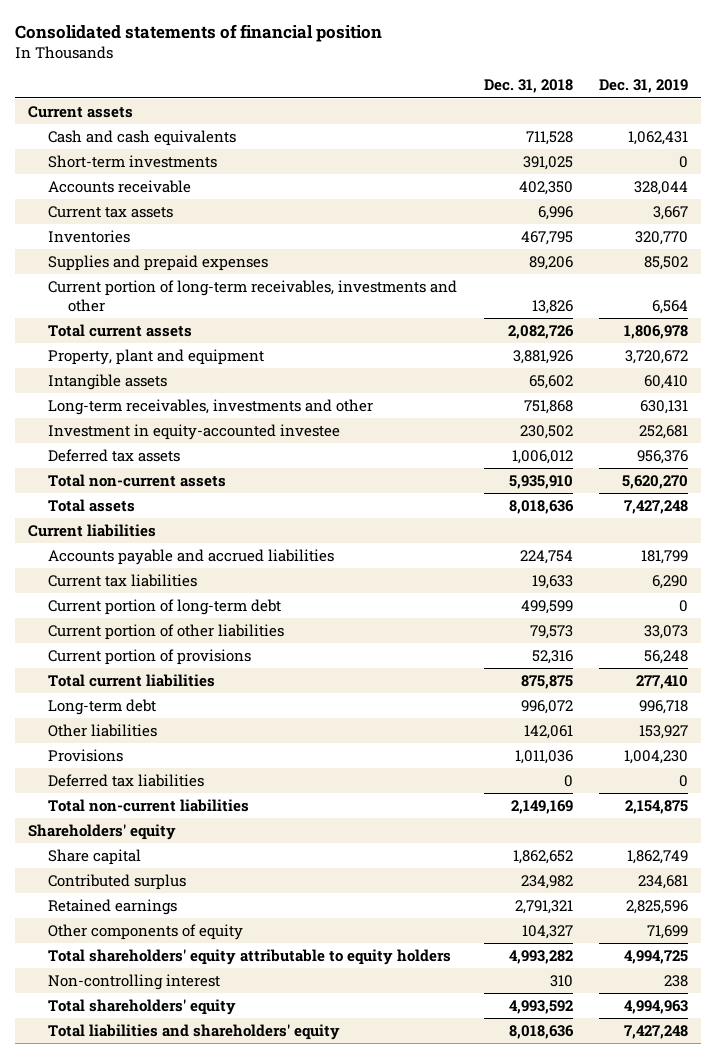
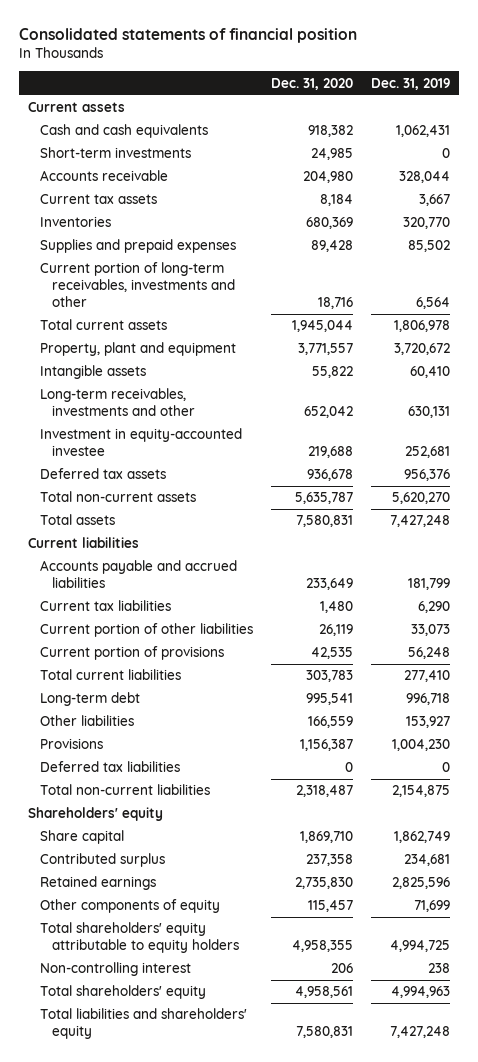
[483,79,573,94] Dec. 31, 2018 -> none
none -> [270,77,353,90] Dec. 31, 2020
[48,598,282,615] Current portion of long-term debt -> none

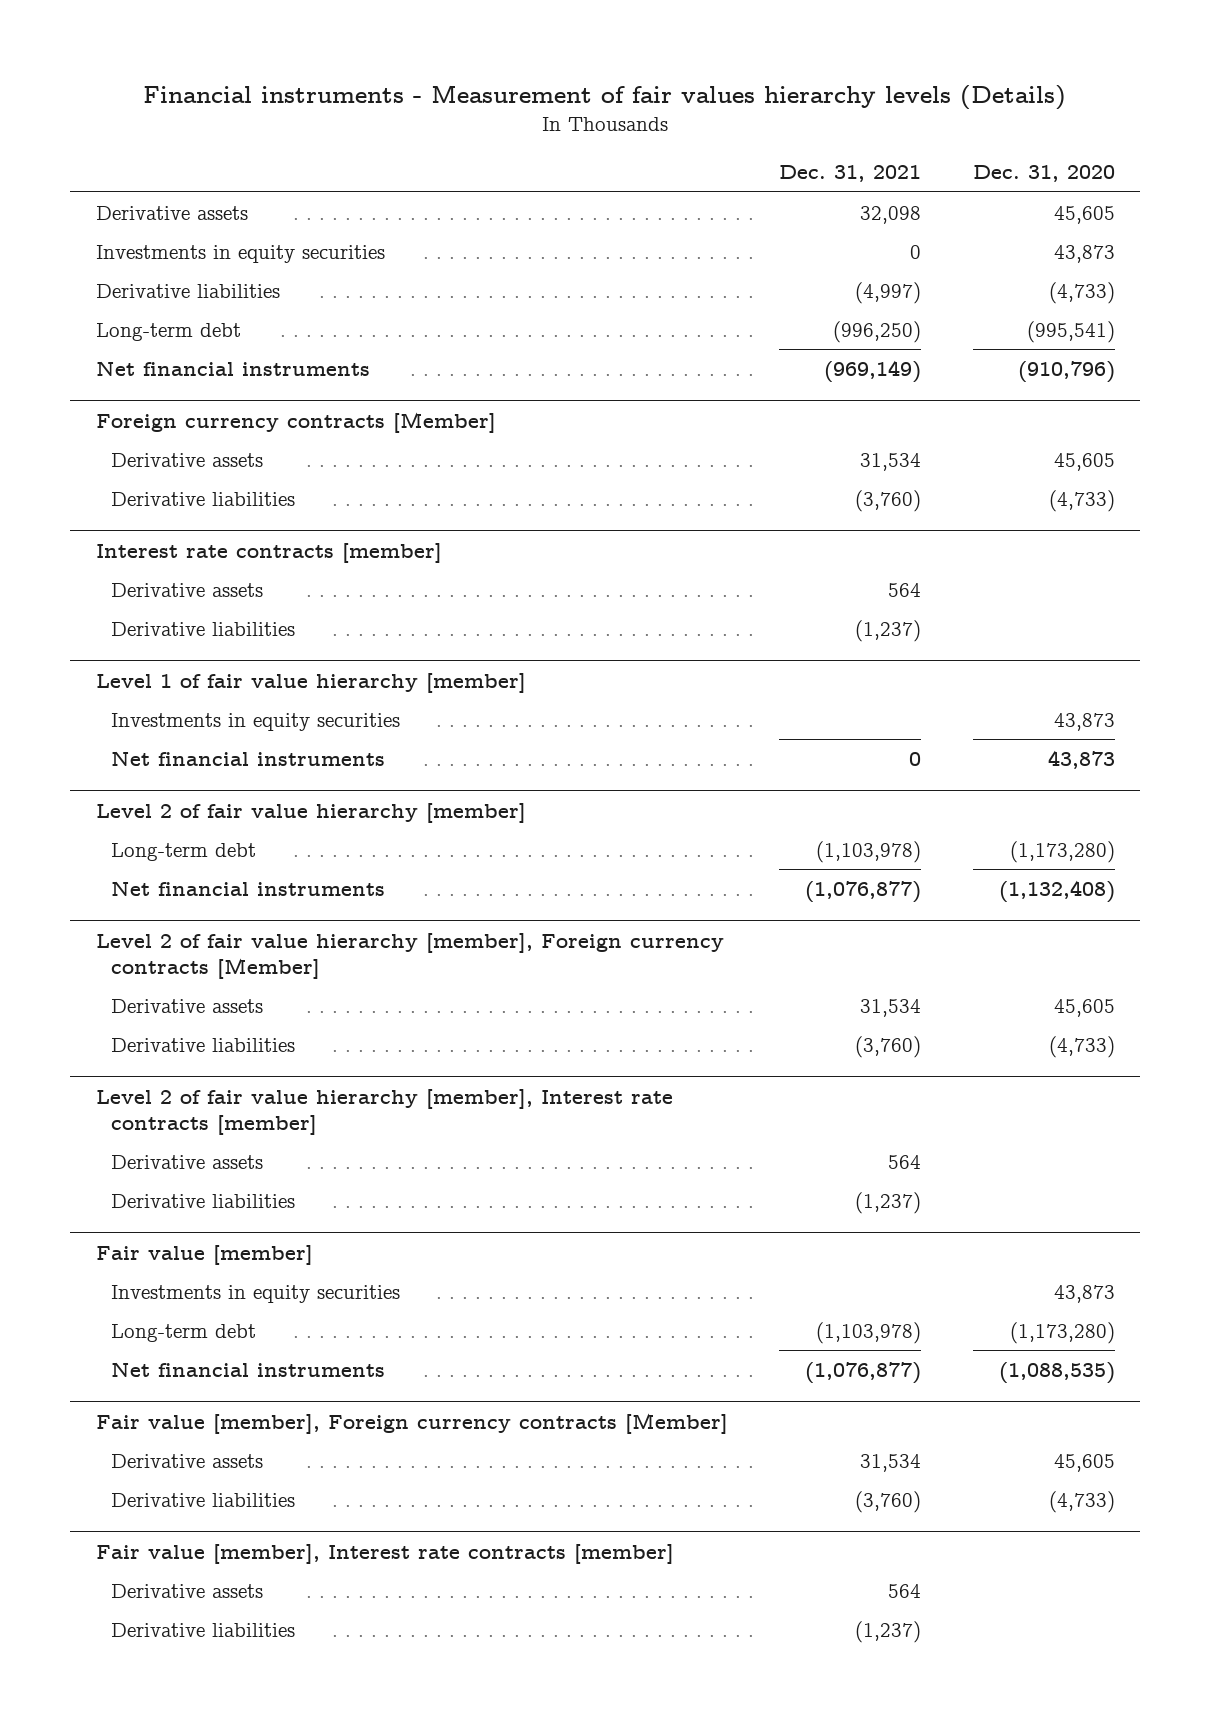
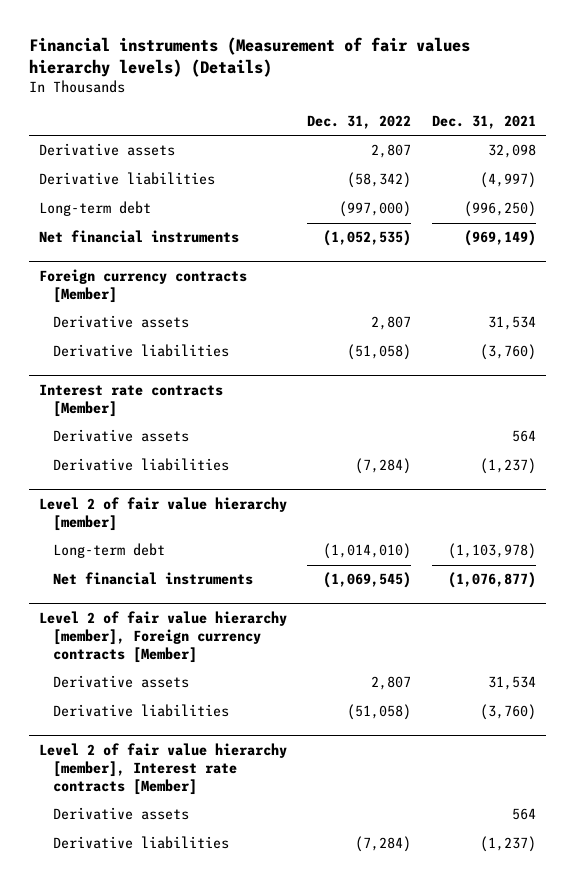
[143,85,1067,111] Financial instruments - Measurement of fair values hierarchy levels (Details) -> [28,36,470,77] Financial instruments (Measurement of fair values hierarchy levels) (Details)
[972,165,1115,183] Dec. 31, 2020 -> none
none -> [307,114,412,129] Dec. 31, 2022
[96,244,386,263] Investments in equity securities -> none
[96,542,443,563] Interest rate contracts [member] -> [38,383,223,417] Interest rate contracts [Member]
[96,672,527,693] Level 1 of fair value hierarchy [member] -> none
[111,712,401,731] Investments in equity securities -> none
[111,750,386,766] Net financial instruments -> none
[111,1154,264,1169] Derivative assets -> none
[111,1193,296,1208] Derivative liabilities -> none
[96,1244,314,1265] Fair value [member] -> none
[111,1284,401,1303] Investments in equity securities -> none
[111,1323,257,1342] Long-term debt -> none
[111,1361,386,1377] Net financial instruments -> none
[96,1412,729,1434] Fair value [member], Foreign currency contracts [Member] -> none
[111,1453,264,1468] Derivative assets -> none
[111,1492,296,1507] Derivative liabilities -> none
[96,1543,675,1564] Fair value [member], Interest rate contracts [member] -> none
[96,1088,674,1135] Level 2 of fair value hierarchy [member], Interest rate contracts [member] -> [38,742,287,795] Level 2 of fair value hierarchy [member], Interest rate contracts [Member]

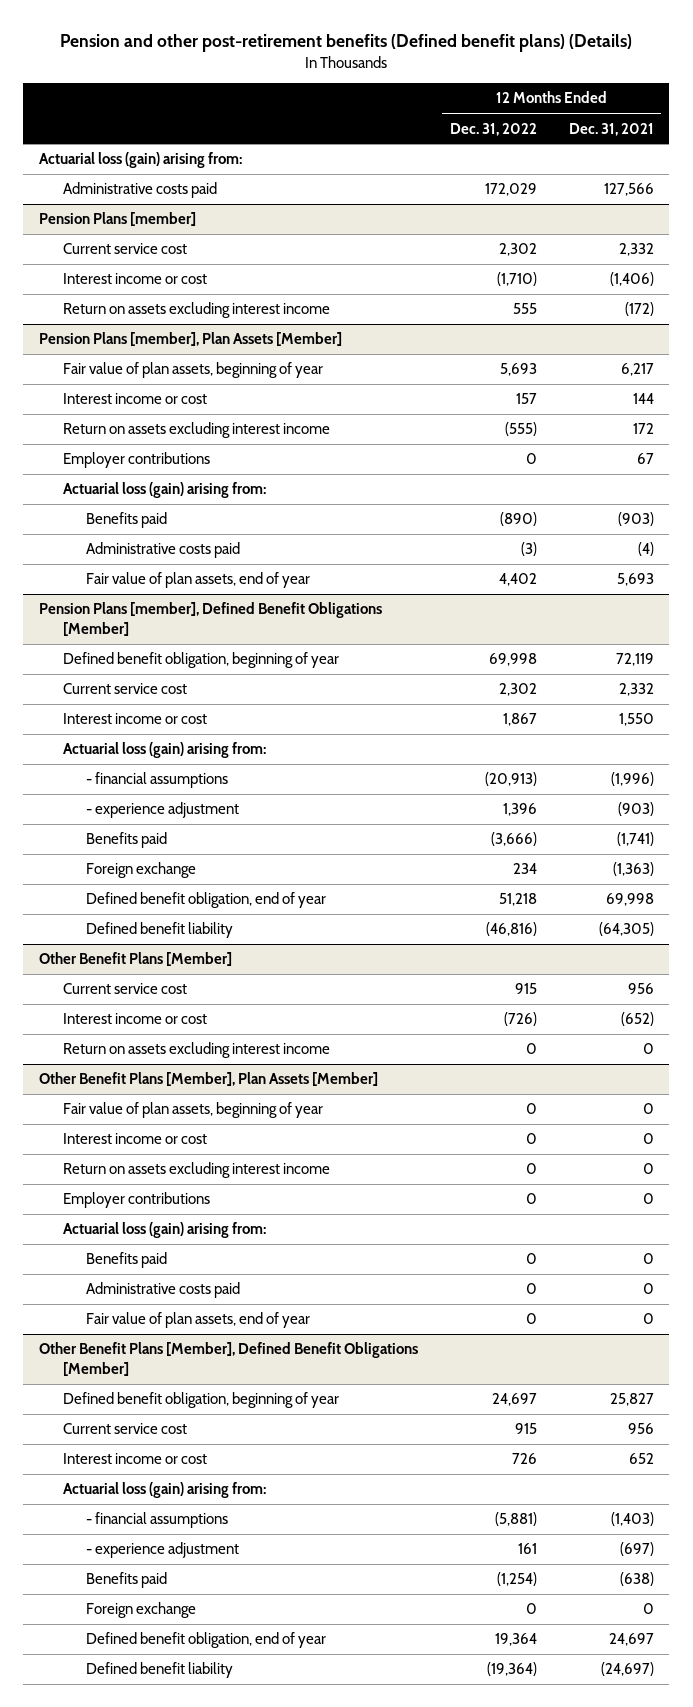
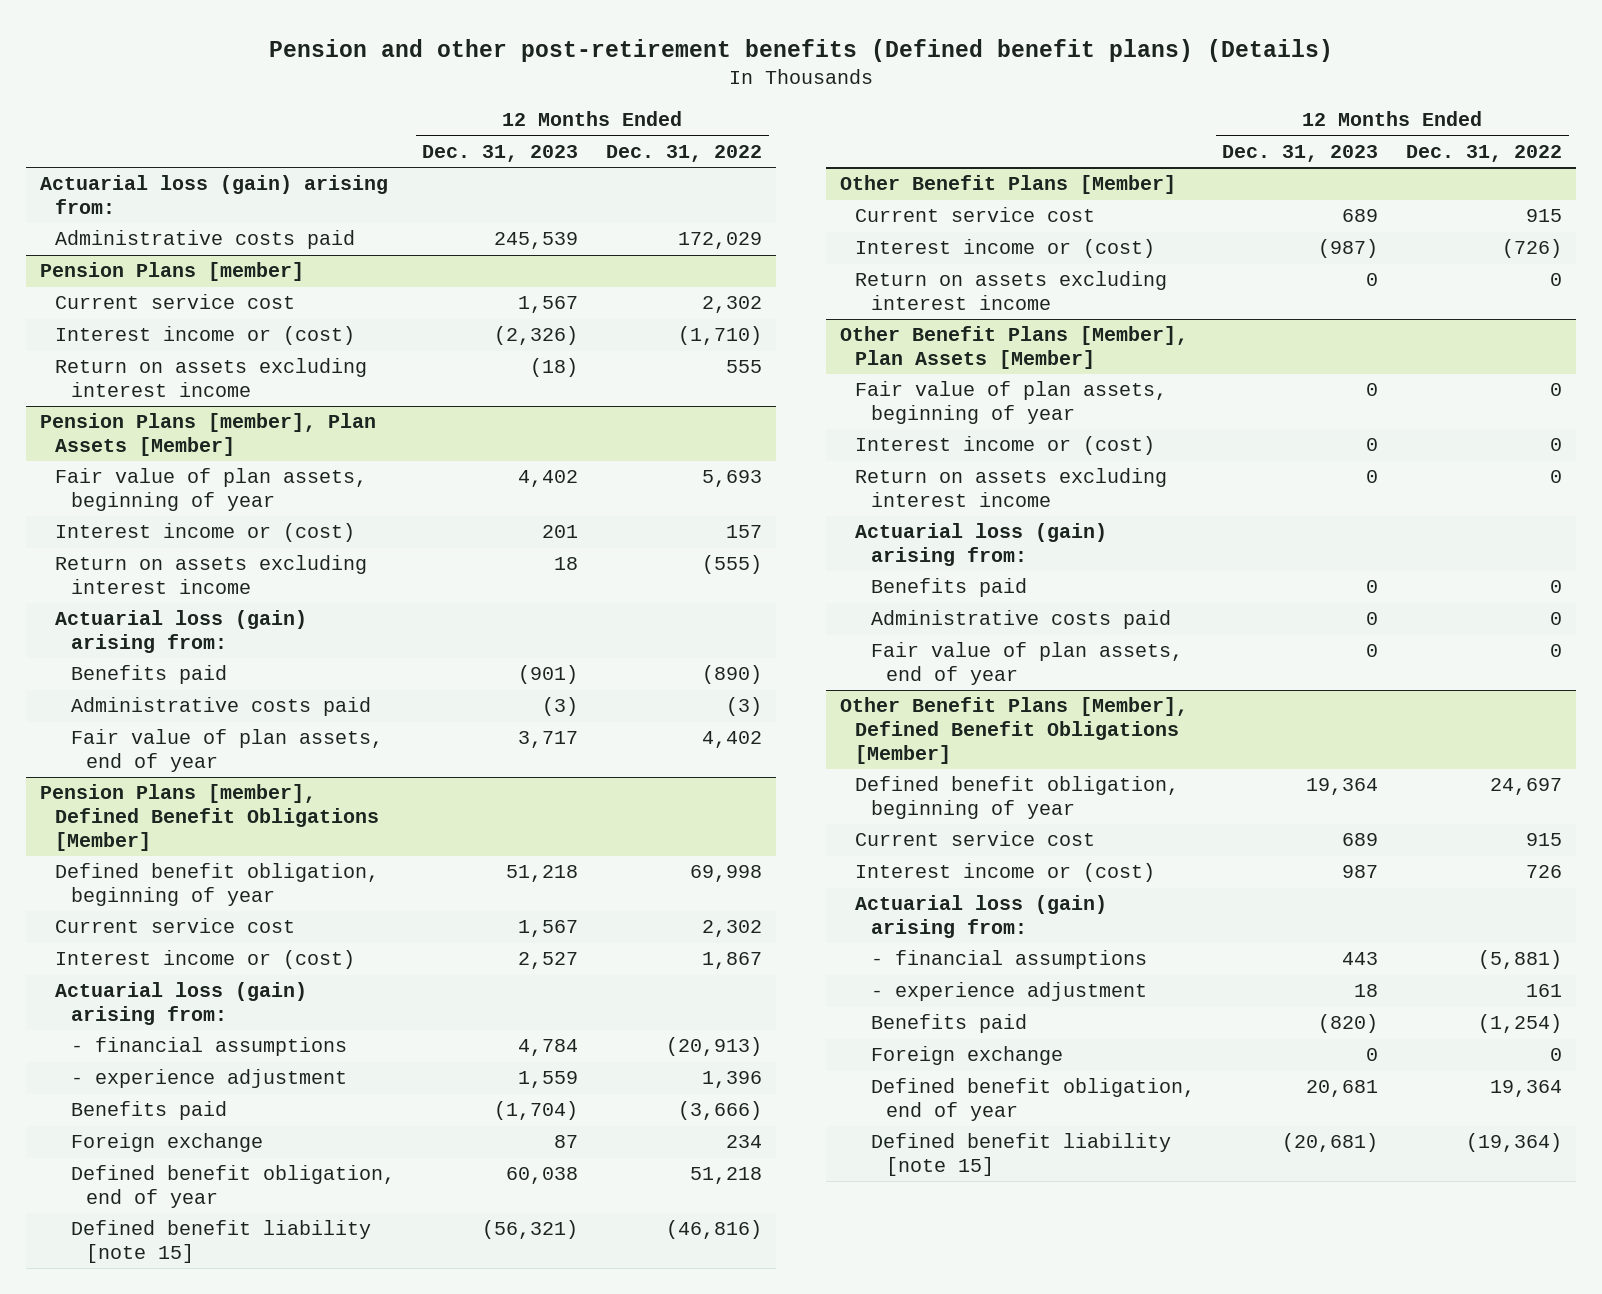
[568,122,654,136] Dec. 31, 2021 -> none
none -> [422,145,579,163] Dec. 31, 2023
[62,273,207,285] Interest income or cost -> [55,326,356,346] Interest income or (cost)
[62,393,207,405] Interest income or cost -> [55,523,356,543] Interest income or (cost)
[62,452,210,469] Employer contributions -> none
[62,713,207,725] Interest income or cost -> [55,950,356,970] Interest income or (cost)
[85,922,233,939] Defined benefit liability -> [70,1220,371,1264] Defined benefit liability [note 15]
[62,1013,207,1025] Interest income or cost -> [855,239,1156,259] Interest income or (cost)
[62,1133,207,1145] Interest income or cost -> [855,436,1156,456] Interest income or (cost)
[62,1192,210,1209] Employer contributions -> none
[62,1453,207,1465] Interest income or cost -> [855,863,1156,883] Interest income or (cost)
[85,1662,233,1679] Defined benefit liability -> [870,1133,1171,1177] Defined benefit liability [note 15]

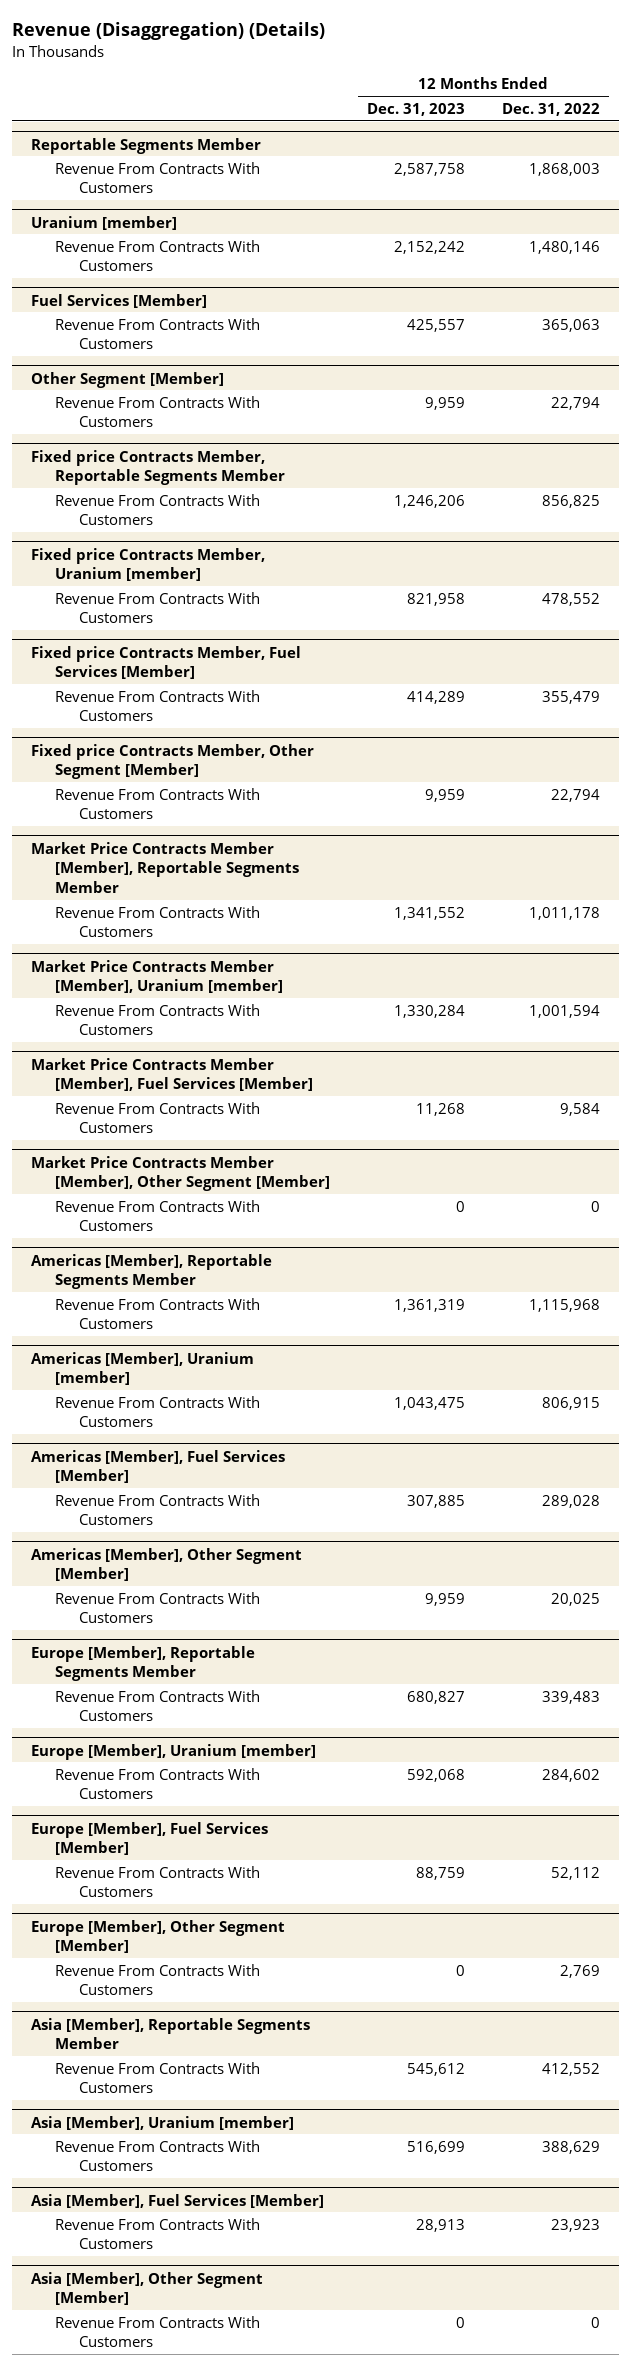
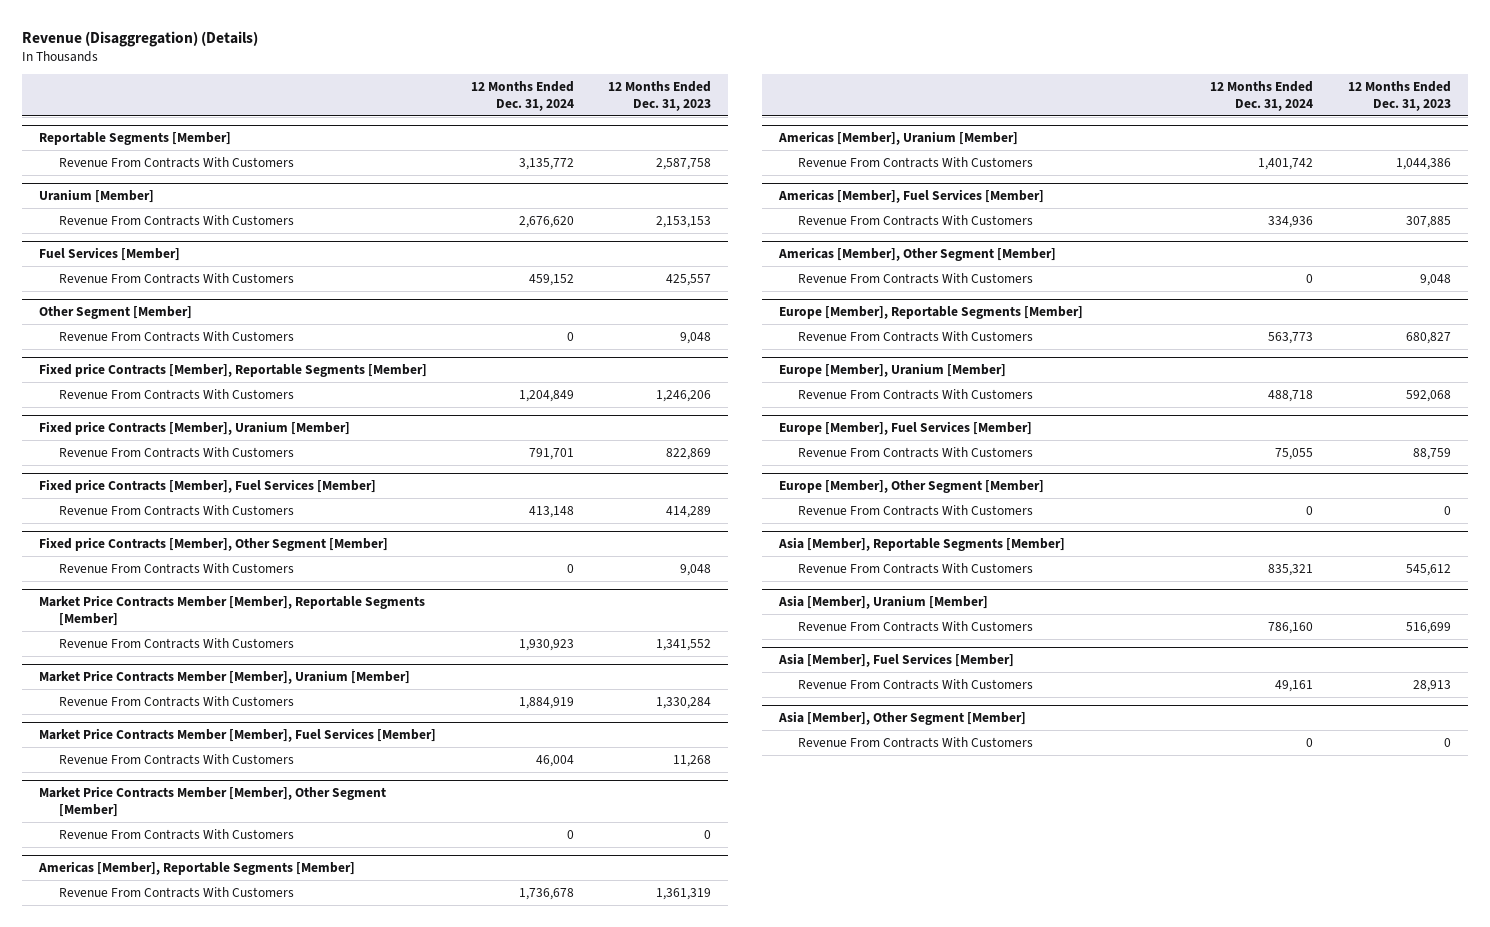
[501,103,600,117] Dec. 31, 2022 -> none
none -> [470,81,574,111] 12 Months Ended Dec. 31, 2024
[30,137,261,154] Reportable Segments Member -> [39,132,232,146] Reportable Segments [Member]
[30,215,177,230] Uranium [member] -> [39,189,155,204] Uranium [Member]
[393,240,465,254] 2,152,242 -> [656,215,712,228] 2,153,153
[424,396,465,410] 9,959 -> [680,331,712,344] 9,048
[30,449,285,486] Fixed price Contracts Member, Reportable Segments Member -> [39,363,428,378] Fixed price Contracts [Member], Reportable Segments [Member]
[30,547,265,582] Fixed price Contracts Member, Uranium [member] -> [39,421,351,436] Fixed price Contracts [Member], Uranium [Member]
[406,592,465,606] 821,958 -> [666,447,712,460] 822,869
[30,645,301,680] Fixed price Contracts Member, Fuel Services [Member] -> [39,479,377,494] Fixed price Contracts [Member], Fuel Services [Member]
[30,743,314,780] Fixed price Contracts Member, Other Segment [Member] -> [39,537,389,552] Fixed price Contracts [Member], Other Segment [Member]
[424,788,465,802] 9,959 -> [680,563,712,576] 9,048
[30,841,299,893] Market Price Contracts Member [Member], Reportable Segments Member -> [39,595,426,626] Market Price Contracts Member [Member], Reportable Segments [Member]
[30,959,283,994] Market Price Contracts Member [Member], Uranium [member] -> [39,670,411,685] Market Price Contracts Member [Member], Uranium [Member]
[30,1253,272,1290] Americas [Member], Reportable Segments Member -> [38,861,356,876] Americas [Member], Reportable Segments [Member]
[30,1351,254,1386] Americas [Member], Uranium [member] -> [777,131,1018,146] Americas [Member], Uranium [Member]
[393,1396,465,1410] 1,043,475 -> [1395,157,1451,170] 1,044,386
[424,1592,465,1606] 9,959 -> [1419,273,1451,286] 9,048
[30,1645,255,1682] Europe [Member], Reportable Segments Member -> [778,306,1083,320] Europe [Member], Reportable Segments [Member]
[30,1743,316,1760] Europe [Member], Uranium [member] -> [778,363,1006,378] Europe [Member], Uranium [Member]
[30,2017,310,2050] Asia [Member], Reportable Segments Member -> [777,537,1065,552] Asia [Member], Reportable Segments [Member]
[30,2115,294,2130] Asia [Member], Uranium [member] -> [777,595,988,610] Asia [Member], Uranium [Member]

